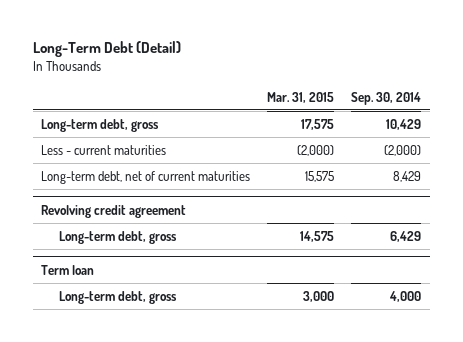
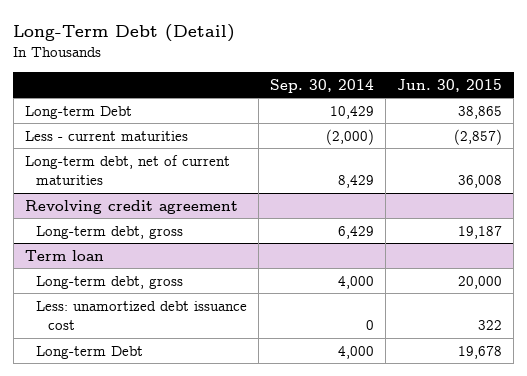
[267,91,335,103] Mar. 31, 2015 -> none
none -> [397,78,503,92] Jun. 30, 2015
[41,118,160,132] Long-term debt, gross -> [24,105,132,119] Long-term Debt
none -> [36,300,248,331] Less: unamortized debt issuance cost
none -> [36,345,144,359] Long-term Debt

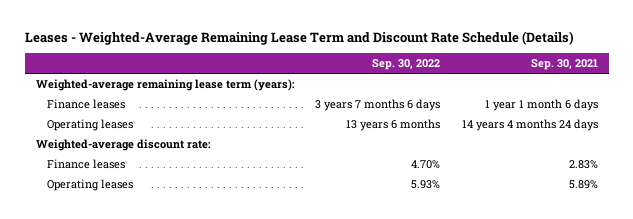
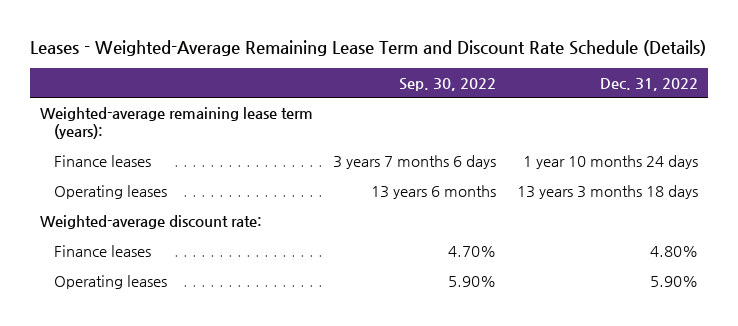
[530,59,598,71] Sep. 30, 2021 -> none
none -> [599,77,698,91] Dec. 31, 2022
[411,179,441,189] 5.93% -> [448,275,497,287] 5.90%

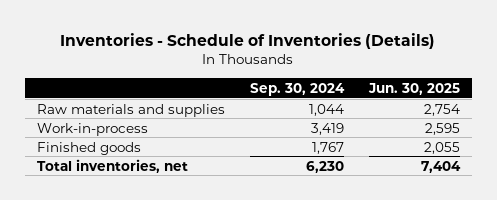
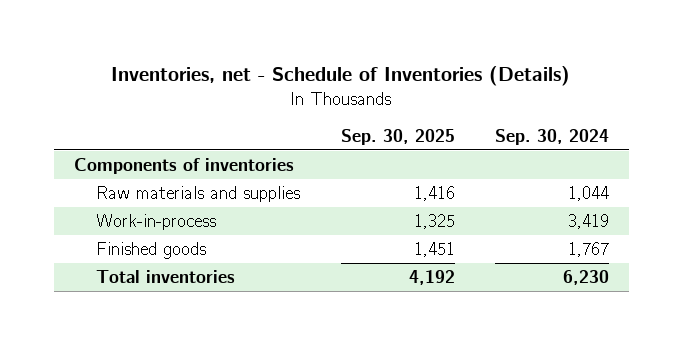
[60,32,436,49] Inventories - Schedule of Inventories (Details) -> [111,66,571,87] Inventories, net - Schedule of Inventories (Details)
[367,82,460,95] Jun. 30, 2025 -> none
none -> [340,129,455,146] Sep. 30, 2025
none -> [74,157,295,174] Components of inventories
[37,158,189,173] Total inventories, net -> [96,269,236,283] Total inventories

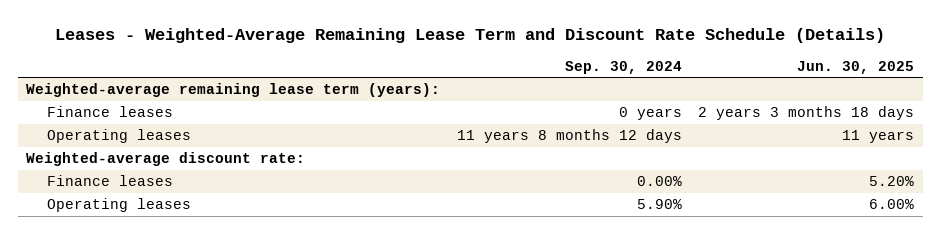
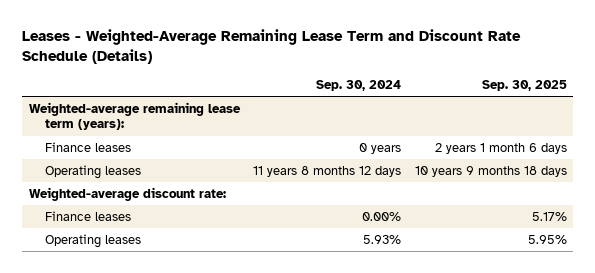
[797,60,915,74] Jun. 30, 2025 -> none
none -> [481,80,567,92] Sep. 30, 2025
[636,199,682,210] 5.90% -> [363,234,402,244] 5.93%

